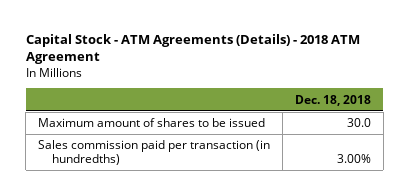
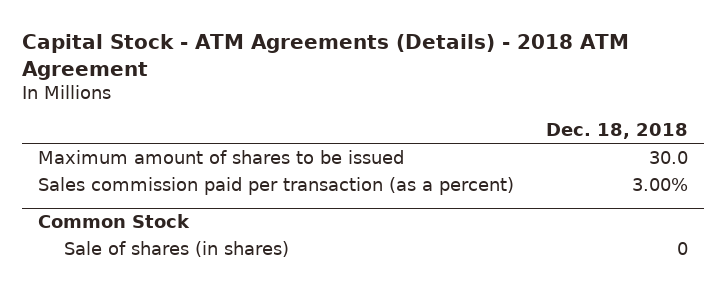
[38,140,271,166] Sales commission paid per transaction (in hundredths) -> [37,176,514,195] Sales commission paid per transaction (as a percent)
none -> [37,213,190,228] Common Stock
none -> [63,240,289,257] Sale of shares (in shares)

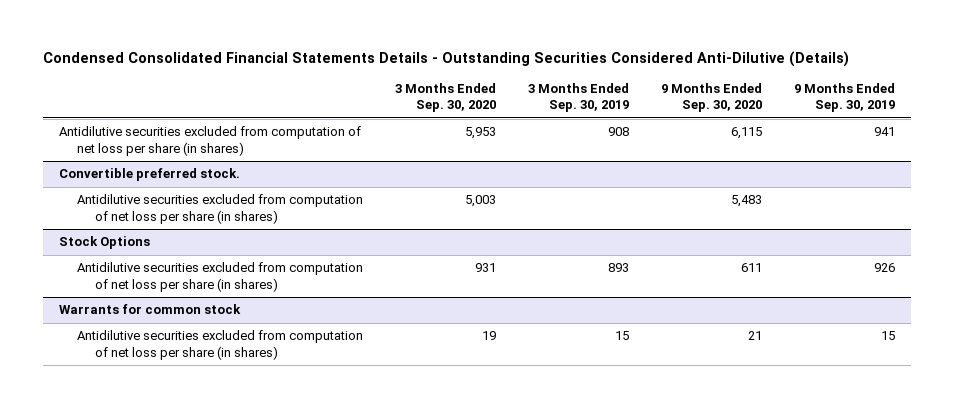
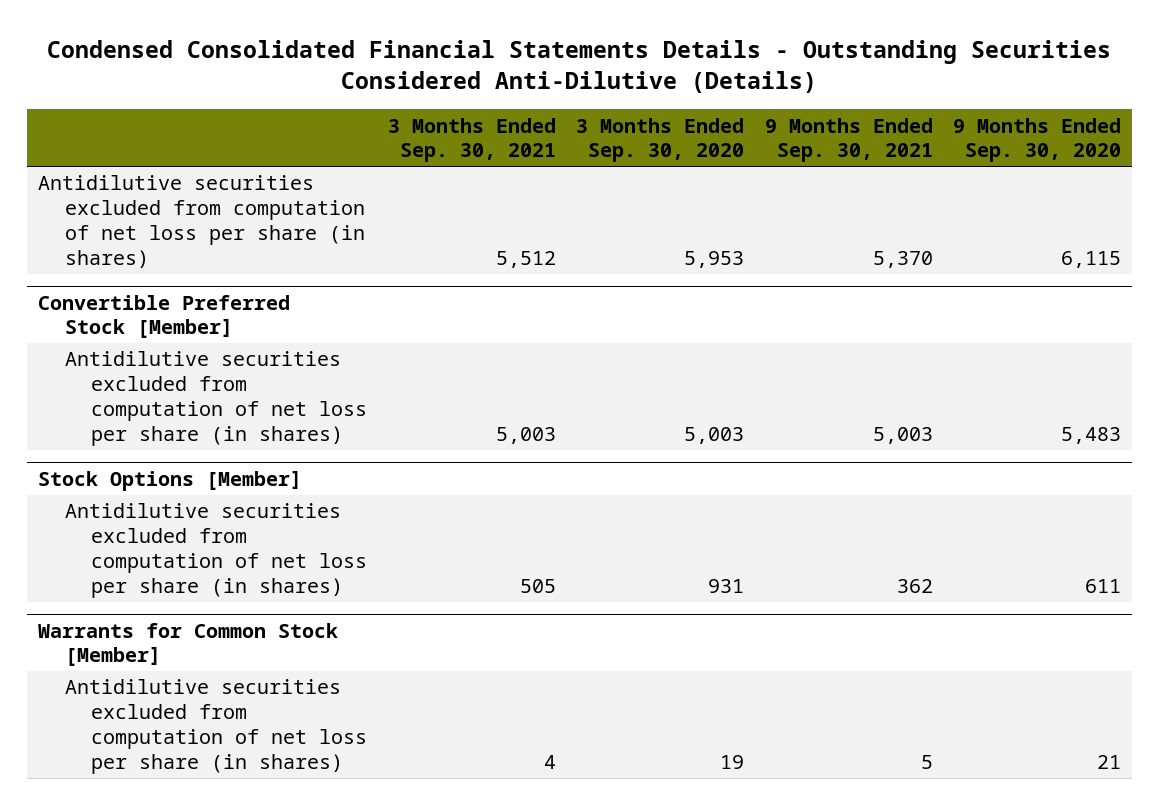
[527,82,629,113] 3 Months Ended Sep. 30, 2019 -> none
[794,82,896,113] 9 Months Ended Sep. 30, 2019 -> none
none -> [387,117,556,163] 3 Months Ended Sep. 30, 2021
none -> [764,117,933,163] 9 Months Ended Sep. 30, 2021
[58,168,240,182] Convertible preferred stock. -> [37,294,290,339] Convertible Preferred Stock [Member]
[58,236,150,250] Stock Options -> [37,470,302,491] Stock Options [Member]
[58,304,241,315] Warrants for common stock -> [37,622,338,667] Warrants for Common Stock [Member]

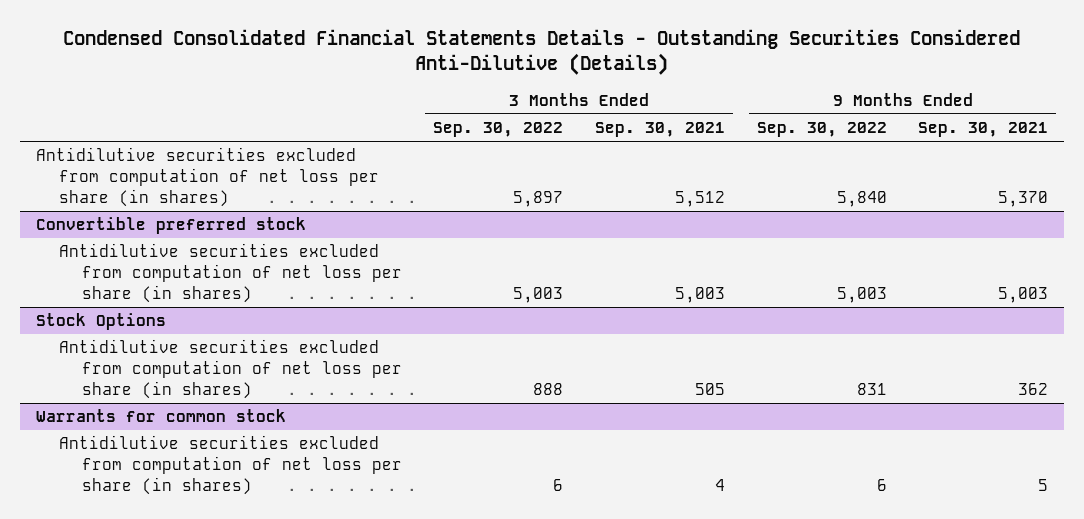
[576,117,745,163] 3 Months Ended Sep. 30, 2020 -> none
[953,117,1122,163] 9 Months Ended Sep. 30, 2020 -> none
none -> [433,122,564,138] Sep. 30, 2022
none -> [756,122,887,138] Sep. 30, 2022
[37,294,290,339] Convertible Preferred Stock [Member] -> [35,217,306,235] Convertible preferred stock
[37,470,302,491] Stock Options [Member] -> [35,313,166,331] Stock Options
[37,622,338,667] Warrants for Common Stock [Member] -> [35,409,286,423] Warrants for common stock

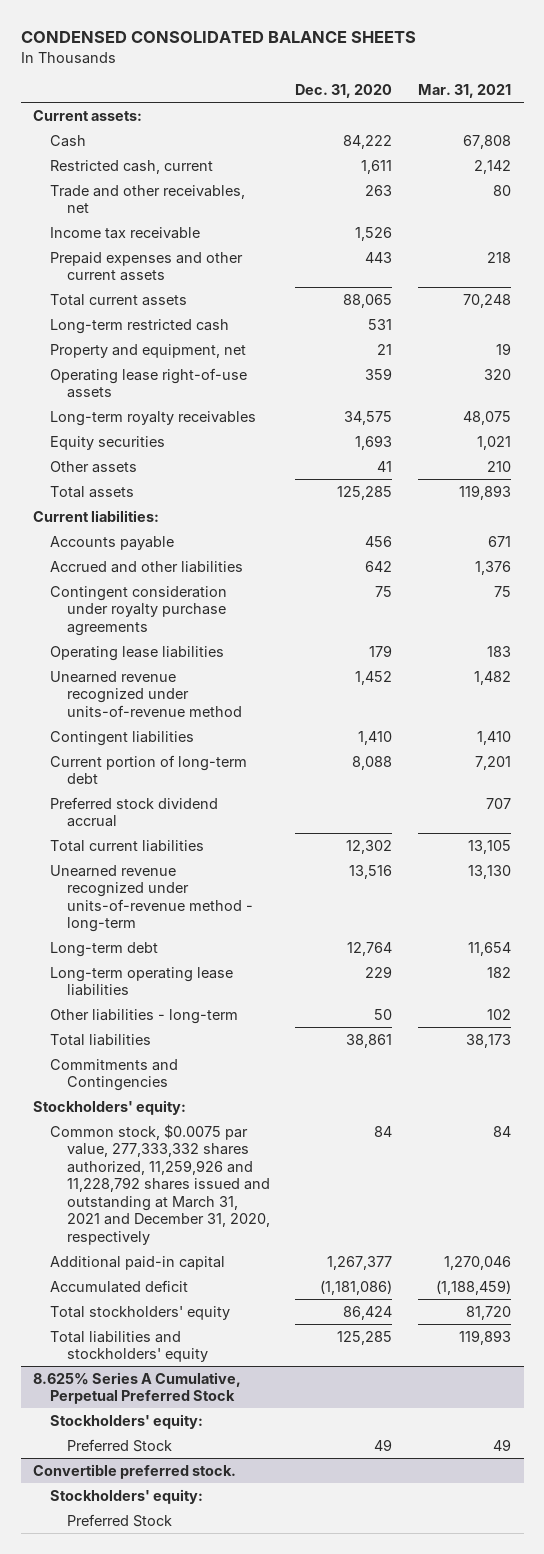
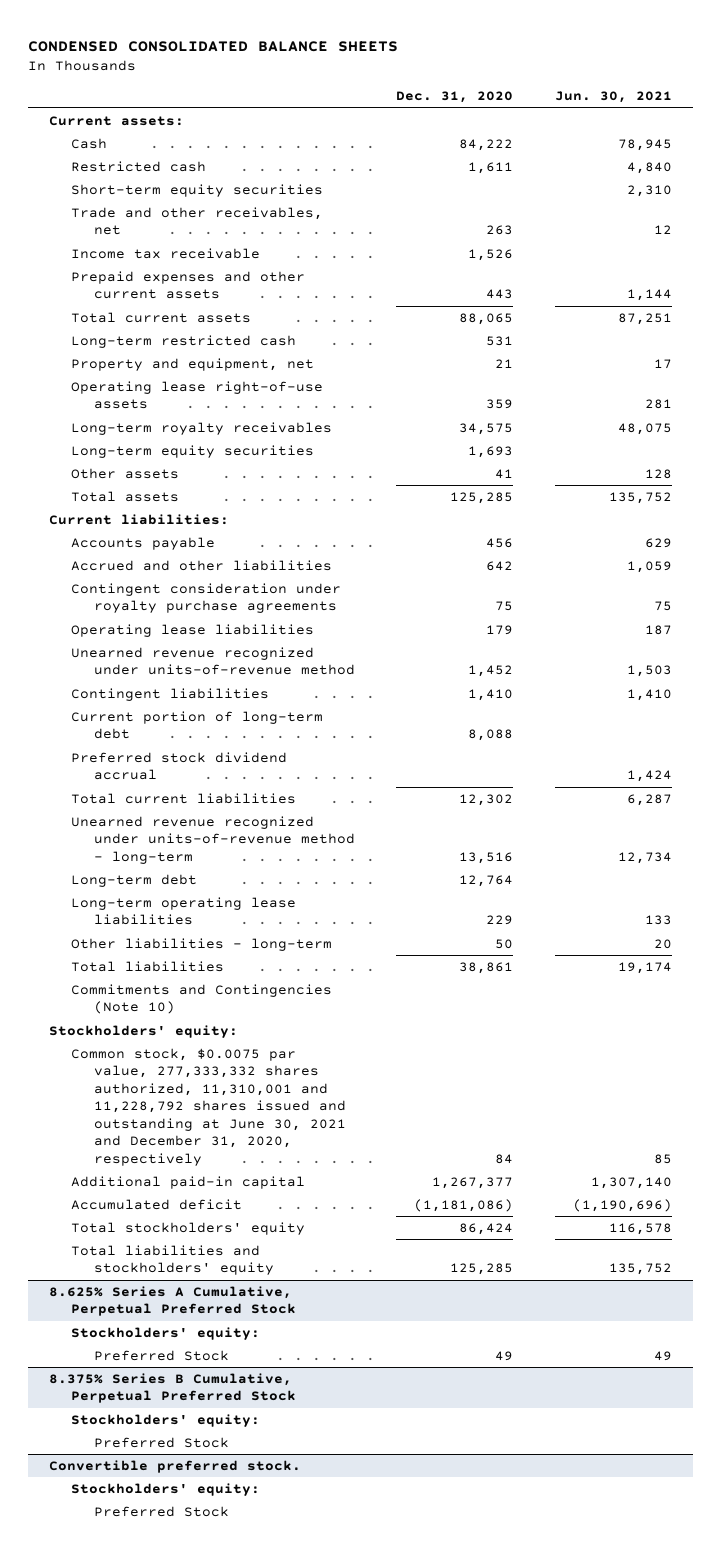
[417,84,511,99] Mar. 31, 2021 -> none
none -> [554,91,672,104] Jun. 30, 2021
[50,159,214,174] Restricted cash, current -> [71,160,207,172] Restricted cash
none -> [71,183,324,197] Short-term equity securities
[50,435,166,450] Equity securities -> [71,444,315,458] Long-term equity securities
[50,1058,179,1092] Commitments and Contingencies -> [71,983,333,1015] Commitments and Contingencies (Note 10)
[50,1123,270,1245] Common stock, $0.0075 par value, 277,333,332 shares authorized, 11,259,926 and 11,228,792 shares issued and outstanding at March 31, 2021 and December 31, 2020, respectively -> [71,1047,346,1166] Common stock, $0.0075 par value, 277,333,332 shares authorized, 11,310,001 and 11,228,792 shares issued and outstanding at June 30, 2021 and December 31, 2020, respectively
none -> [49,1372,297,1404] 8.375% Series B Cumulative, Perpetual Preferred Stock
none -> [71,1413,261,1427] Stockholders' equity:
none -> [93,1436,229,1448] Preferred Stock

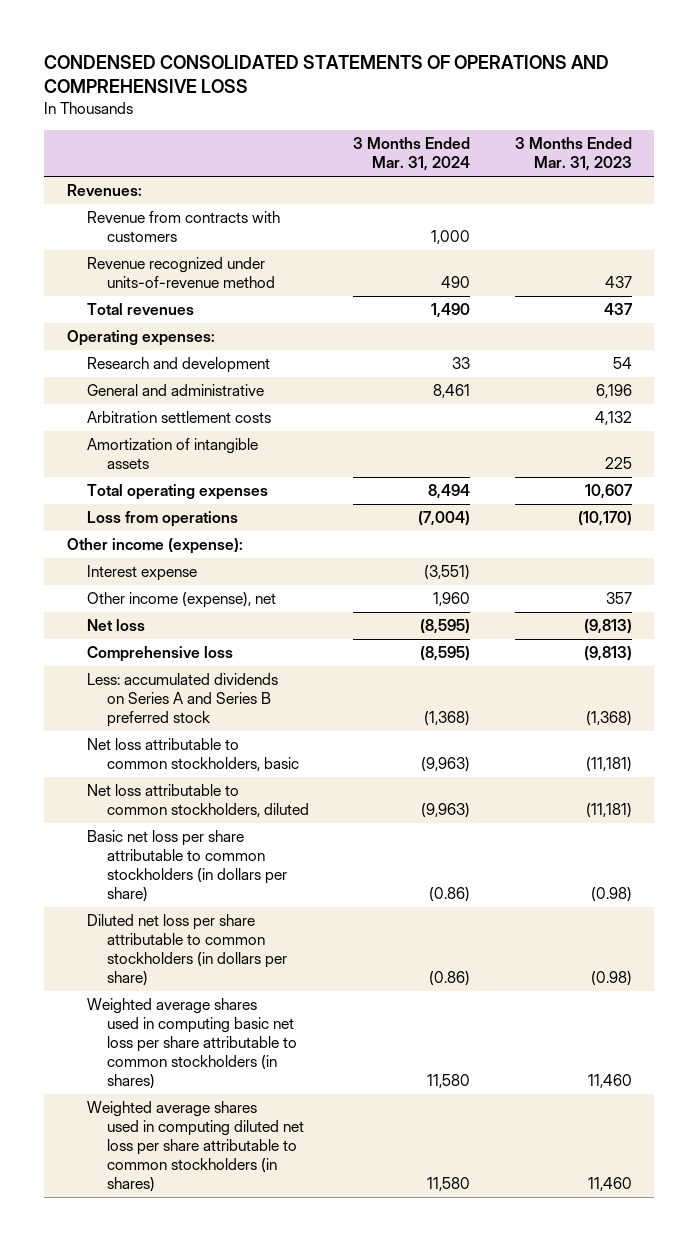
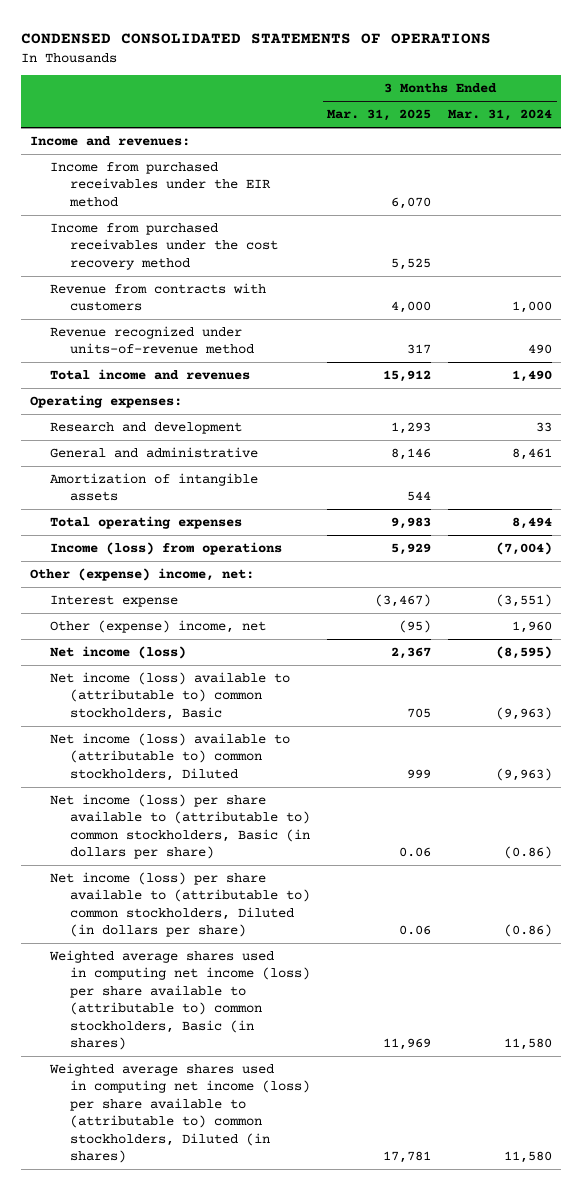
[44,54,610,94] CONDENSED CONSOLIDATED STATEMENTS OF OPERATIONS AND COMPREHENSIVE LOSS -> [21,32,492,44] CONDENSED CONSOLIDATED STATEMENTS OF OPERATIONS
[514,137,632,172] 3 Months Ended Mar. 31, 2023 -> none
none -> [327,109,432,122] Mar. 31, 2025
[66,184,142,197] Revenues: -> [30,135,191,146] Income and revenues:
none -> [49,161,271,207] Income from purchased receivables under the EIR method
none -> [49,222,278,270] Income from purchased receivables under the cost recovery method
[86,303,194,316] Total revenues -> [49,368,250,380] Total income and revenues
[86,411,271,424] Arbitration settlement costs -> none
[86,511,238,528] Loss from operations -> [49,541,282,555] Income (loss) from operations
[66,538,243,555] Other income (expense): -> [30,567,255,581] Other (expense) income, net:
[86,646,233,663] Comprehensive loss -> none
[86,673,278,728] Less: accumulated dividends on Series A and Series B preferred stock -> none
[86,592,276,609] Other income (expense), net -> [49,619,266,633] Other (expense) income, net
[86,619,145,632] Net loss -> [49,645,186,659] Net income (loss)
[86,738,299,772] Net loss attributable to common stockholders, basic -> [49,671,290,720] Net income (loss) available to (attributable to) common stockholders, Basic
[86,784,309,818] Net loss attributable to common stockholders, diluted -> [49,732,290,781] Net income (loss) available to (attributable to) common stockholders, Diluted
[86,830,287,903] Basic net loss per share attributable to common stockholders (in dollars per share) -> [49,793,310,860] Net income (loss) per share available to (attributable to) common stockholders, Basic (in dollars per share)
[86,914,287,987] Diluted net loss per share attributable to common stockholders (in dollars per share) -> [49,871,310,938] Net income (loss) per share available to (attributable to) common stockholders, Diluted (in dollars per share)
[86,998,297,1090] Weighted average shares used in computing basic net loss per share attributable to common stockholders (in shares) -> [48,949,310,1051] Weighted average shares used in computing net income (loss) per share available to (attributable to) common stockholders, Basic (in shares)
[86,1101,304,1193] Weighted average shares used in computing diluted net loss per share attributable to common stockholders (in shares) -> [48,1062,310,1164] Weighted average shares used in computing net income (loss) per share available to (attributable to) common stockholders, Diluted (in shares)

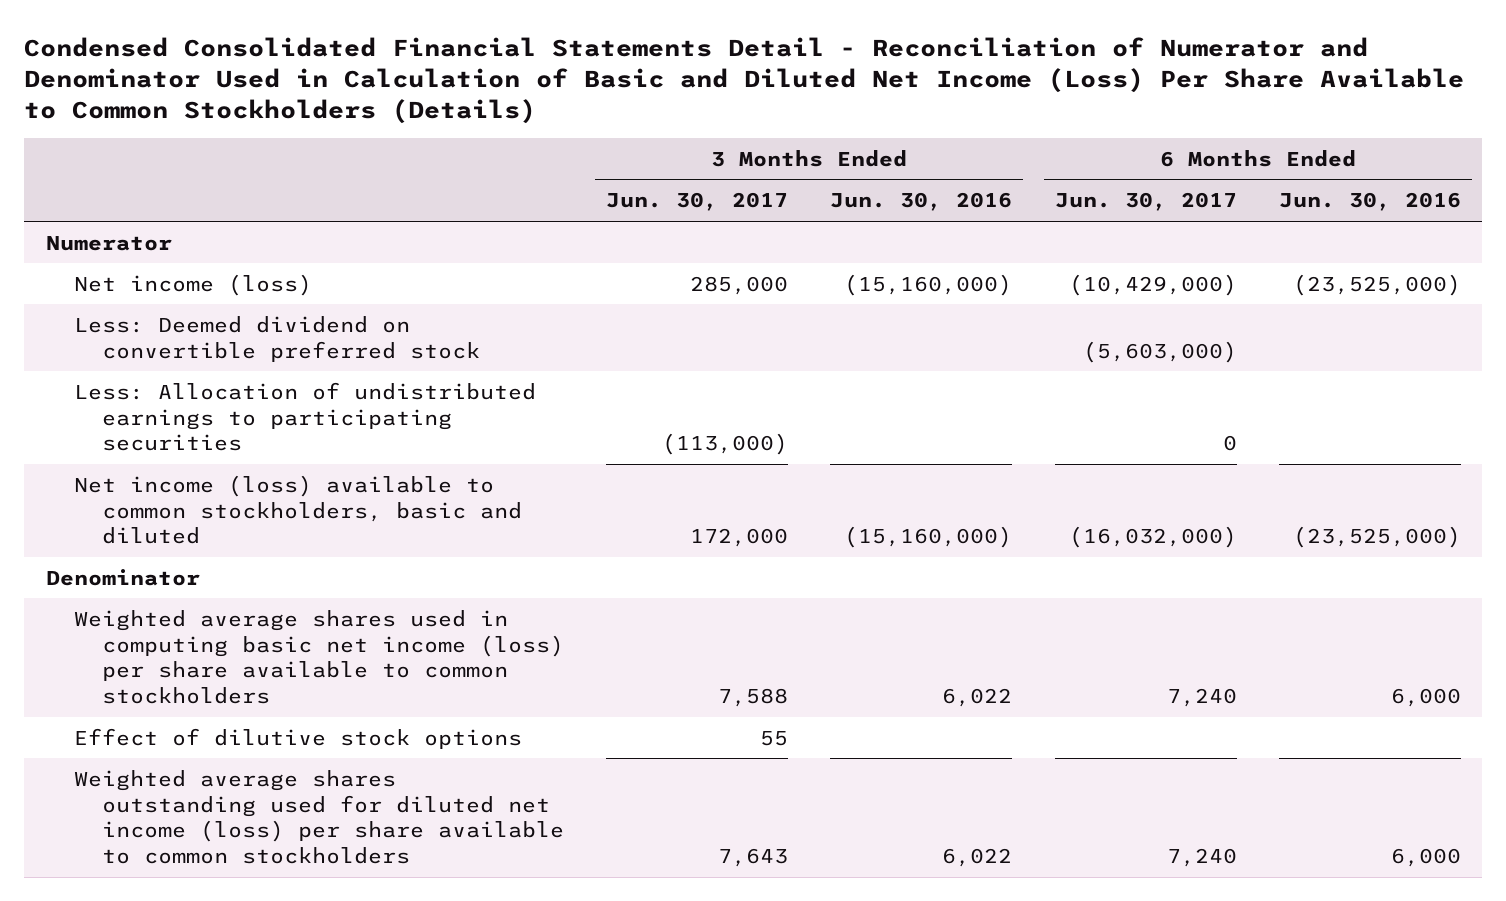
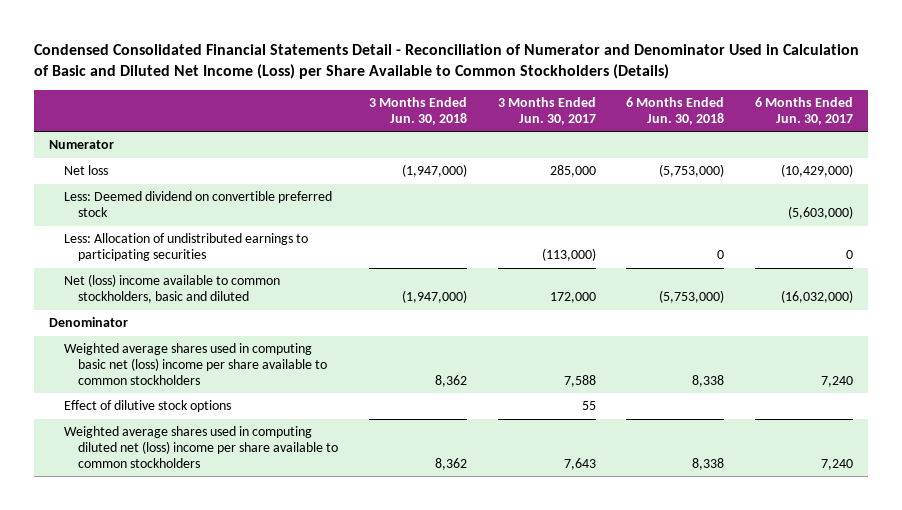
[24,36,1465,124] Condensed Consolidated Financial Statements Detail - Reconciliation of Numerator and Denominator Used in Calculation of Basic and Diluted Net Income (Loss) Per Share Available to Common Stockholders (Details) -> [33,44,859,80] Condensed Consolidated Financial Statements Detail - Reconciliation of Numerator and Denominator Used in Calculation of Basic and Diluted Net Income (Loss) per Share Available to Common Stockholders (Details)
[830,192,1013,212] Jun. 30, 2016 -> none
[1278,192,1461,212] Jun. 30, 2016 -> none
none -> [368,97,467,126] 3 Months Ended Jun. 30, 2018
none -> [626,97,725,126] 6 Months Ended Jun. 30, 2018
[73,273,312,296] Net income (loss) -> [63,165,108,176] Net loss
[73,474,522,545] Net income (loss) available to common stockholders, basic and diluted -> [63,274,280,304] Net (loss) income available to common stockholders, basic and diluted
[73,609,564,705] Weighted average shares used in computing basic net income (loss) per share available to common stockholders -> [63,343,327,386] Weighted average shares used in computing basic net (loss) income per share available to common stockholders
[73,769,564,865] Weighted average shares outstanding used for diluted net income (loss) per share available to common stockholders -> [63,426,338,469] Weighted average shares used in computing diluted net (loss) income per share available to common stockholders

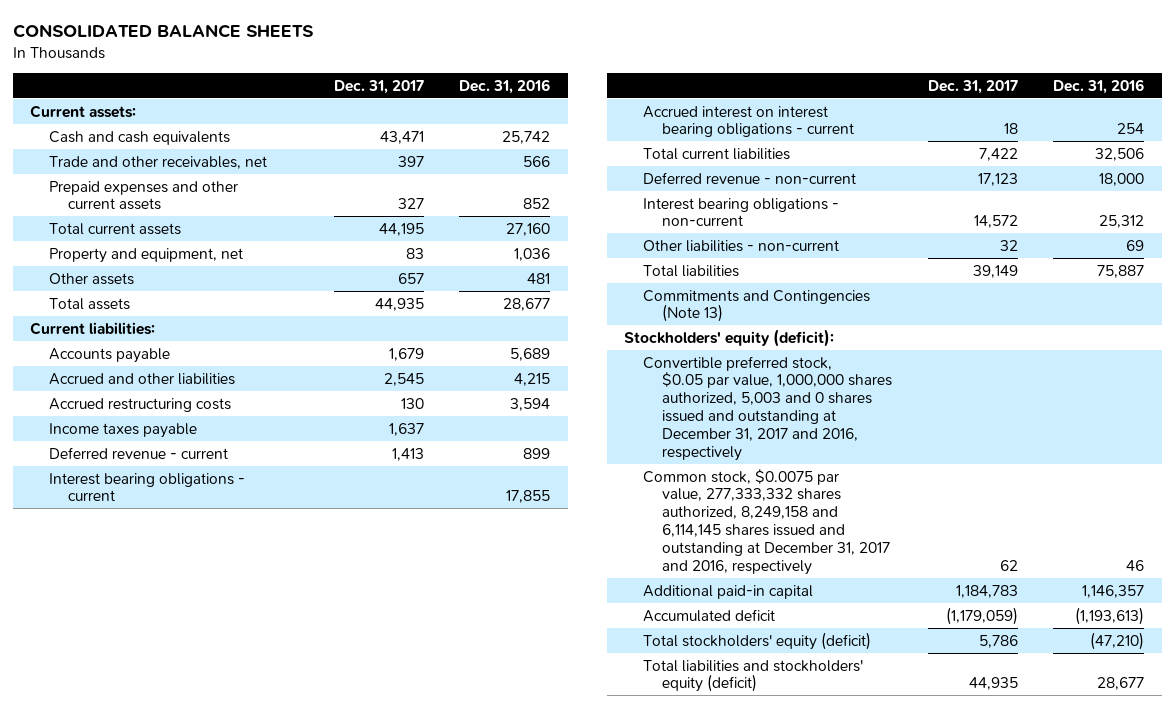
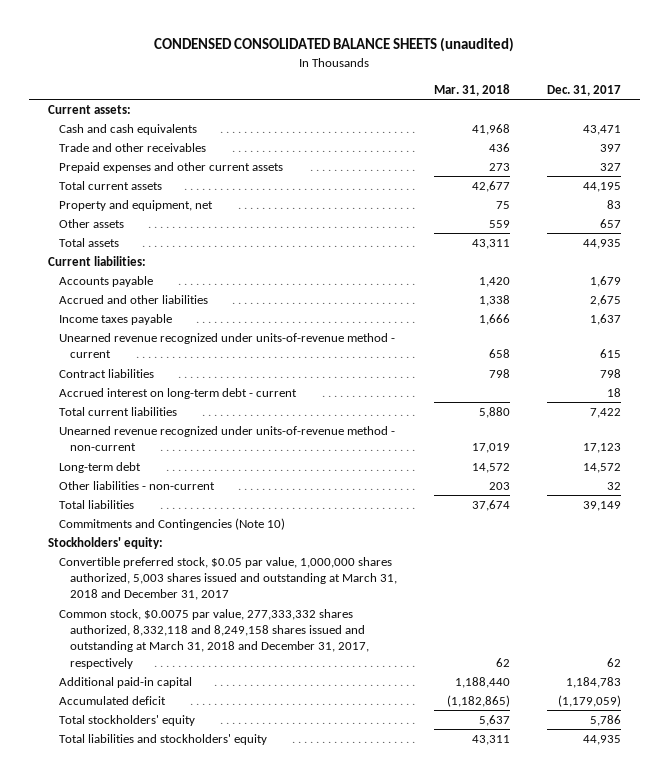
[12,23,314,38] CONSOLIDATED BALANCE SHEETS -> [154,37,515,53] CONDENSED CONSOLIDATED BALANCE SHEETS (unaudited)
[459,78,551,94] Dec. 31, 2016 -> none
none -> [433,84,510,97] Mar. 31, 2018
[49,155,268,169] Trade and other receivables, net -> [58,142,206,152] Trade and other receivables
[49,397,232,412] Accrued restructuring costs -> none
[383,372,424,386] 2,545 -> [590,294,622,306] 2,675
[49,472,246,502] Interest bearing obligations - current -> none
[49,446,229,459] Deferred revenue - current -> [58,332,395,359] Unearned revenue recognized under units-of-revenue method - current
[391,447,424,461] 1,413 -> [600,349,622,359] 615
none -> [58,368,154,378] Contract liabilities
[643,105,855,138] Accrued interest on interest bearing obligations - current -> [58,387,297,399] Accrued interest on long-term debt - current
[643,171,857,184] Deferred revenue - non-current -> [58,425,395,452] Unearned revenue recognized under units-of-revenue method - non-current
[643,197,840,227] Interest bearing obligations - non-current -> [58,461,141,473] Long-term debt
[643,289,871,323] Commitments and Contingencies (Note 13) -> [58,517,285,530] Commitments and Contingencies (Note 10)
[624,328,835,347] Stockholders' equity (deficit): -> [47,536,163,549] Stockholders' equity:
[643,355,893,462] Convertible preferred stock, $0.05 par value, 1,000,000 shares authorized, 5,003 and 0 shares issued and outstanding at December 31, 2017 and 2016, respectively -> [58,556,397,601] Convertible preferred stock, $0.05 par value, 1,000,000 shares authorized, 5,003 shares issued and outstanding at March 31, 2018 and December 31, 2017
[643,468,891,576] Common stock, $0.0075 par value, 277,333,332 shares authorized, 8,249,158 and 6,114,145 shares issued and outstanding at December 31, 2017 and 2016, respectively -> [58,608,369,669] Common stock, $0.0075 par value, 277,333,332 shares authorized, 8,332,118 and 8,249,158 shares issued and outstanding at March 31, 2018 and December 31, 2017, respectively
[643,631,872,650] Total stockholders' equity (deficit) -> [58,714,195,726] Total stockholders' equity
[643,659,864,693] Total liabilities and stockholders' equity (deficit) -> [58,733,267,745] Total liabilities and stockholders' equity

